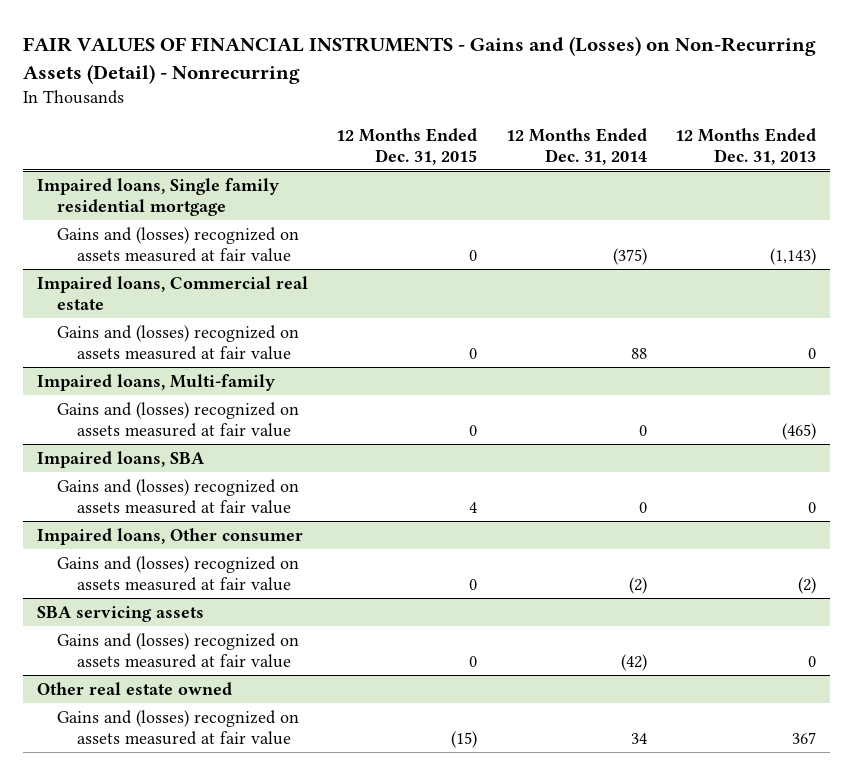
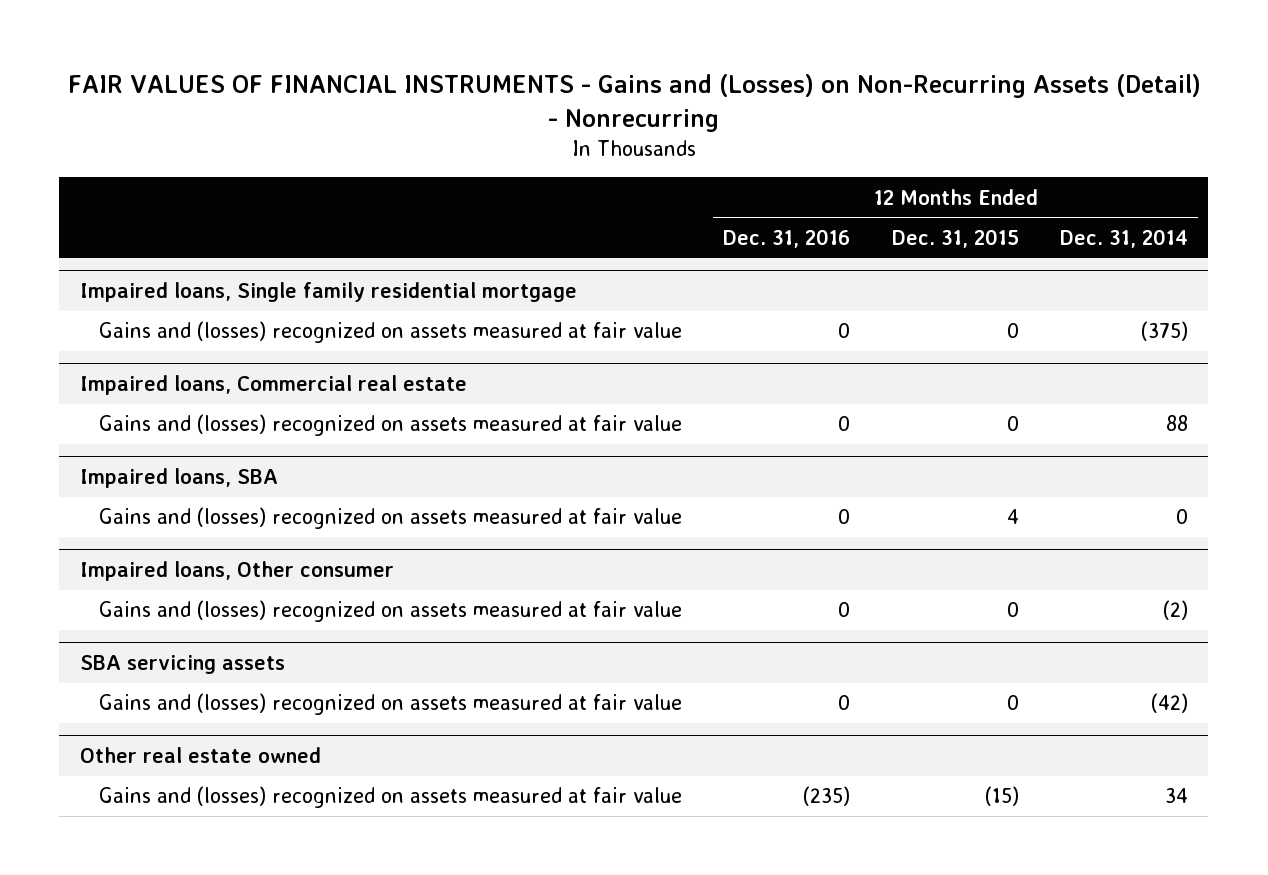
[675,127,817,165] 12 Months Ended Dec. 31, 2013 -> none
none -> [723,228,851,248] Dec. 31, 2016
[36,373,275,391] Impaired loans, Multi-family -> none
[56,401,299,437] Gains and (losses) recognized on assets measured at fair value -> none

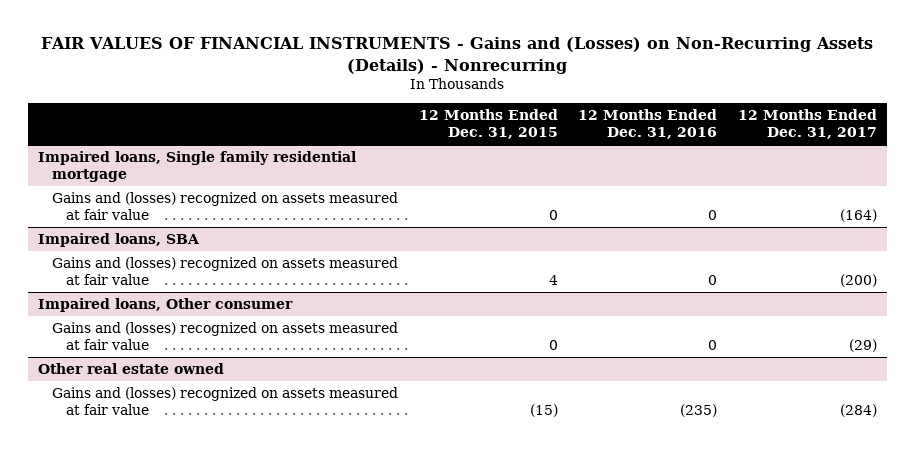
[67,73,1201,132] FAIR VALUES OF FINANCIAL INSTRUMENTS - Gains and (Losses) on Non-Recurring Assets (Detail) - Nonrecurring -> [41,37,874,74] FAIR VALUES OF FINANCIAL INSTRUMENTS - Gains and (Losses) on Non-Recurring Assets (Details) - Nonrecurring
[1059,228,1188,248] Dec. 31, 2014 -> none
none -> [737,109,877,140] 12 Months Ended Dec. 31, 2017
[79,375,467,396] Impaired loans, Commercial real estate -> none
[99,414,683,437] Gains and (losses) recognized on assets measured at fair value -> none
[79,655,285,675] SBA servicing assets -> none
[99,693,683,716] Gains and (losses) recognized on assets measured at fair value -> none

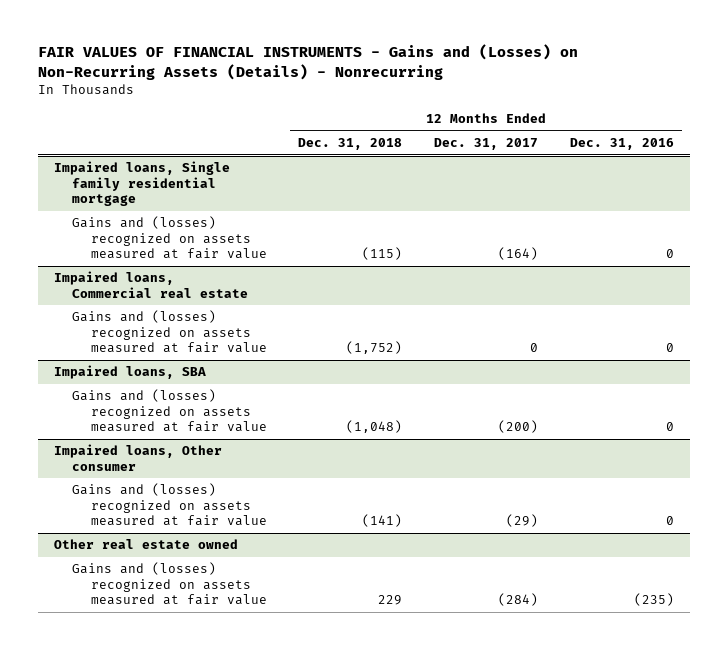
[418,109,558,140] 12 Months Ended Dec. 31, 2015 -> none
none -> [298,137,403,150] Dec. 31, 2018
none -> [53,271,249,298] Impaired loans, Commercial real estate
none -> [72,310,267,354] Gains and (losses) recognized on assets measured at fair value

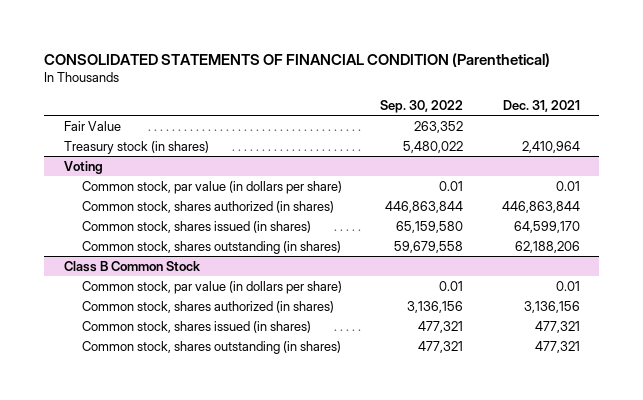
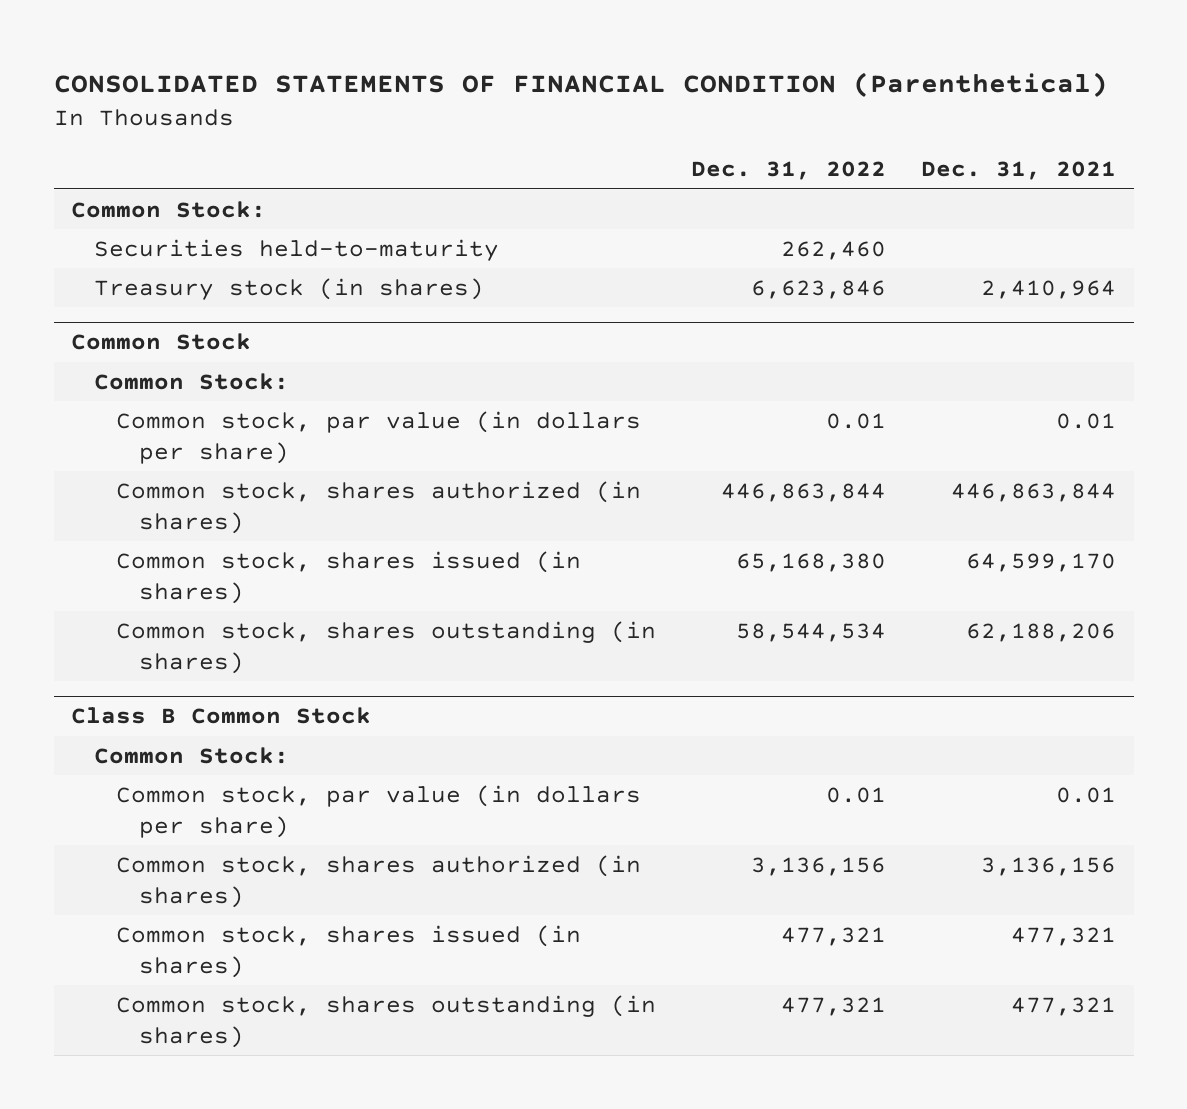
[380,99,464,113] Sep. 30, 2022 -> none
none -> [691,161,887,181] Dec. 31, 2022
none -> [71,200,267,218] Common Stock:
[63,120,121,131] Fair Value -> [93,238,499,261] Securities held-to-maturity
[63,160,103,174] Voting -> [71,333,252,351] Common Stock
none -> [93,372,289,390] Common Stock:
none -> [93,746,289,764] Common Stock:

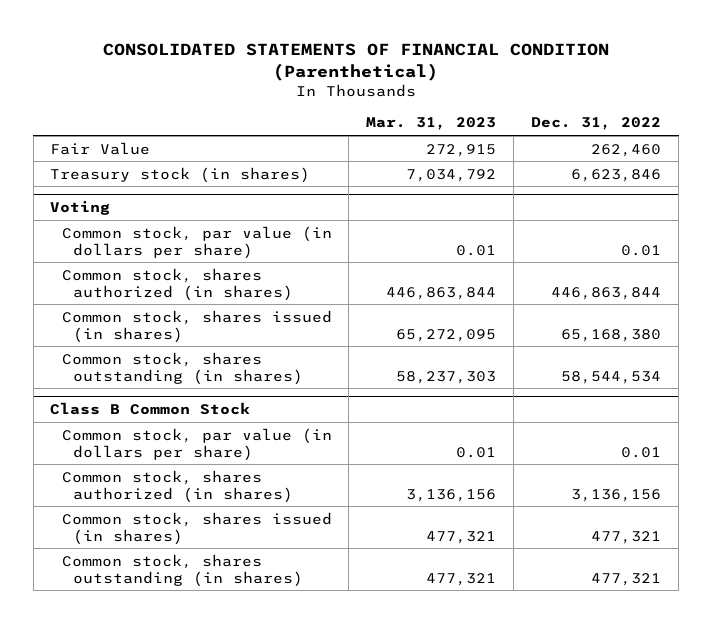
[921,161,1117,181] Dec. 31, 2021 -> none
none -> [366,117,497,131] Mar. 31, 2023
[71,200,267,218] Common Stock: -> none
[93,238,499,261] Securities held-to-maturity -> [50,141,151,155] Fair Value
[93,372,289,390] Common Stock: -> none
[71,333,252,351] Common Stock -> [50,200,111,216] Voting
[93,746,289,764] Common Stock: -> none

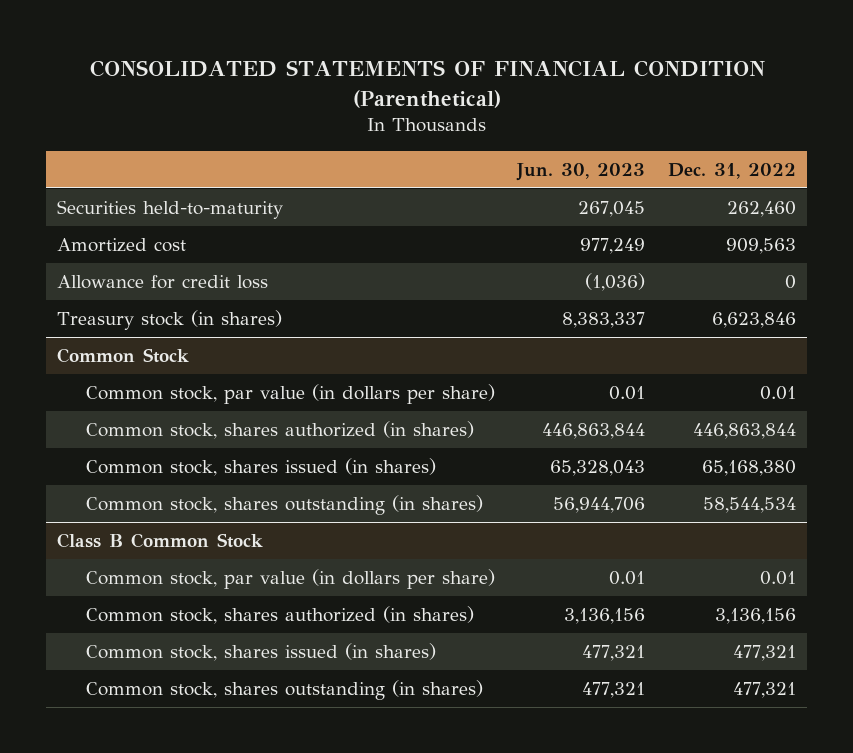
[366,117,497,131] Mar. 31, 2023 -> none
none -> [516,162,646,181] Jun. 30, 2023
[50,141,151,155] Fair Value -> [57,200,284,220] Securities held-to-maturity
none -> [57,238,187,253] Amortized cost
none -> [57,275,269,290] Allowance for credit loss
[50,200,111,216] Voting -> [57,348,190,364] Common Stock

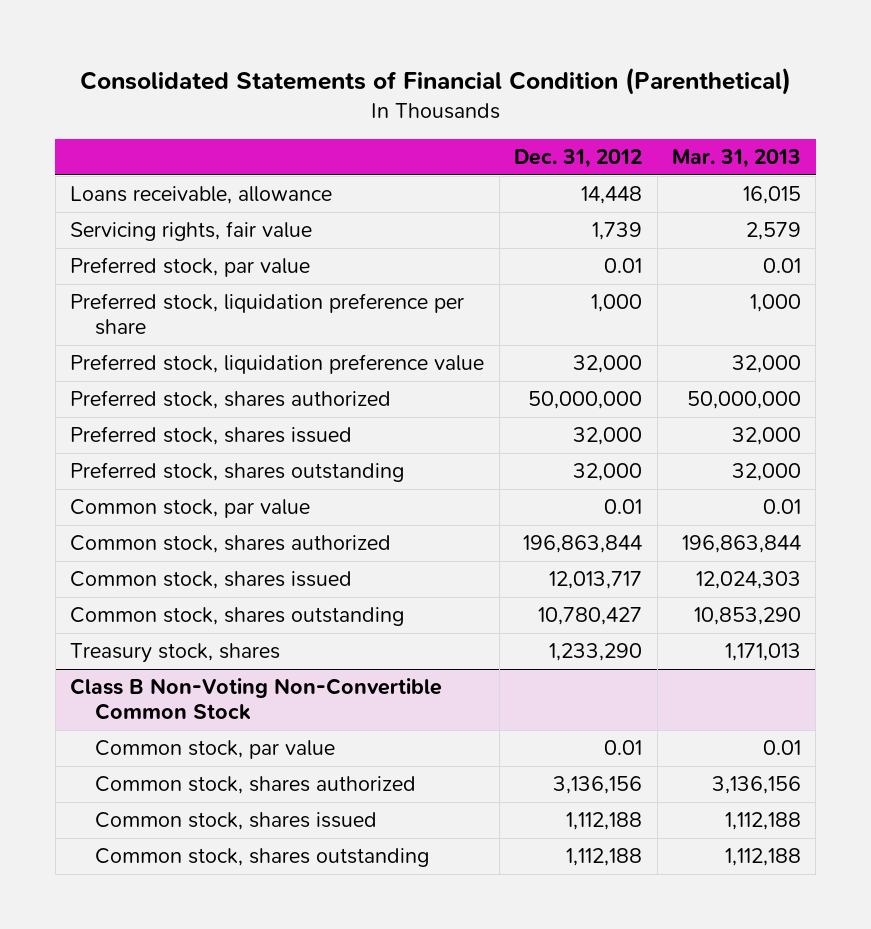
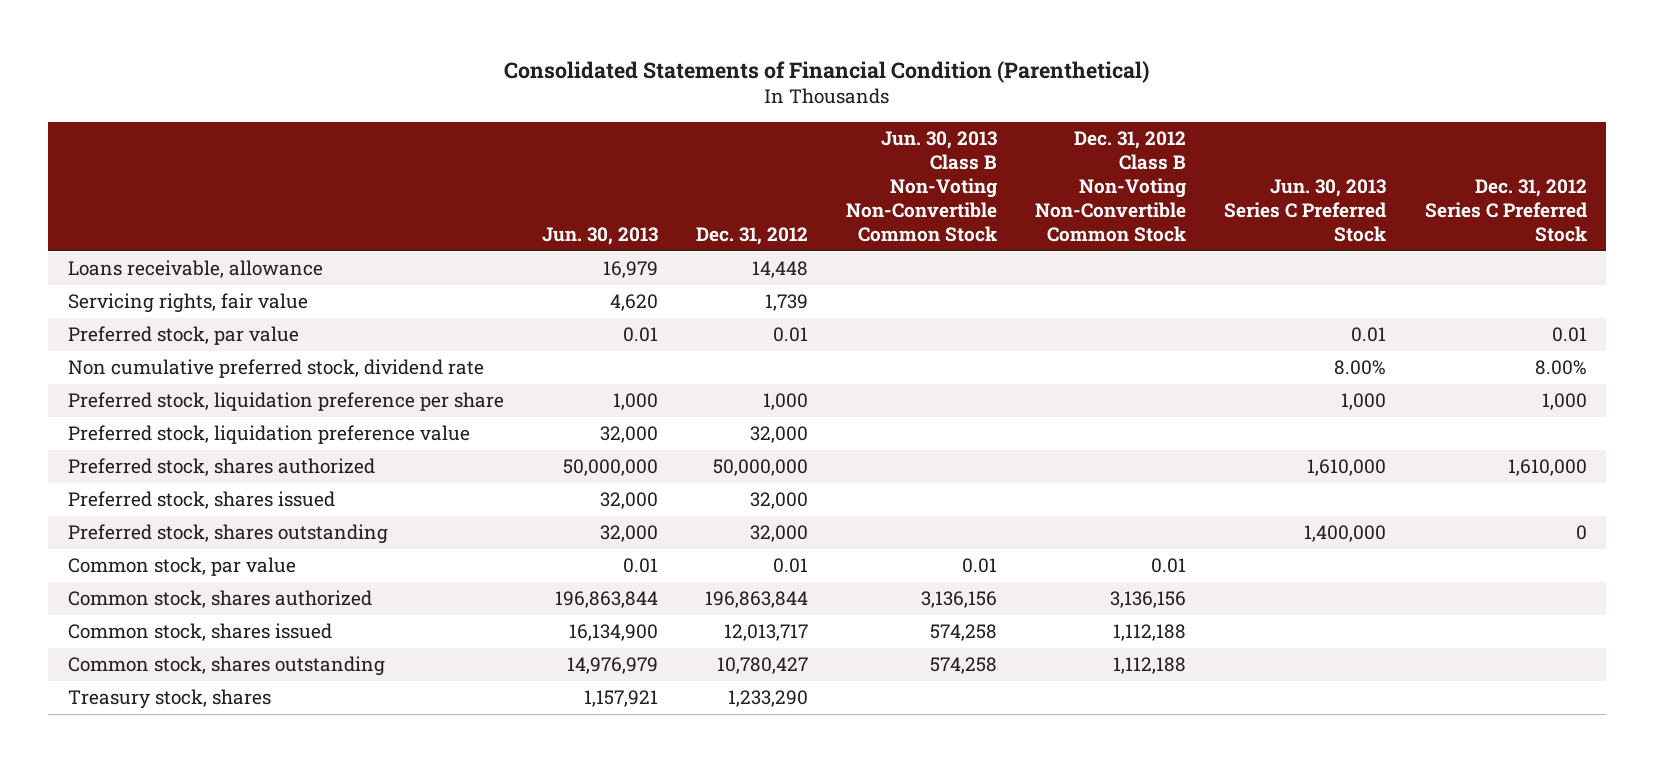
[672,149,802,169] Mar. 31, 2013 -> none
none -> [541,226,658,245] Jun. 30, 2013
none -> [846,131,998,242] Jun. 30, 2013 Class B Non-Voting Non-Convertible Common Stock
none -> [1035,131,1187,242] Dec. 31, 2012 Class B Non-Voting Non-Convertible Common Stock
none -> [1224,179,1387,242] Jun. 30, 2013 Series C Preferred Stock
none -> [1424,179,1587,242] Dec. 31, 2012 Series C Preferred Stock
none -> [67,359,484,379] Non cumulative preferred stock, dividend rate
[70,678,443,721] Class B Non-Voting Non-Convertible Common Stock -> none
[94,740,335,760] Common stock, par value -> none
[94,776,416,795] Common stock, shares authorized -> none
[94,812,377,831] Common stock, shares issued -> none
[94,848,429,868] Common stock, shares outstanding -> none

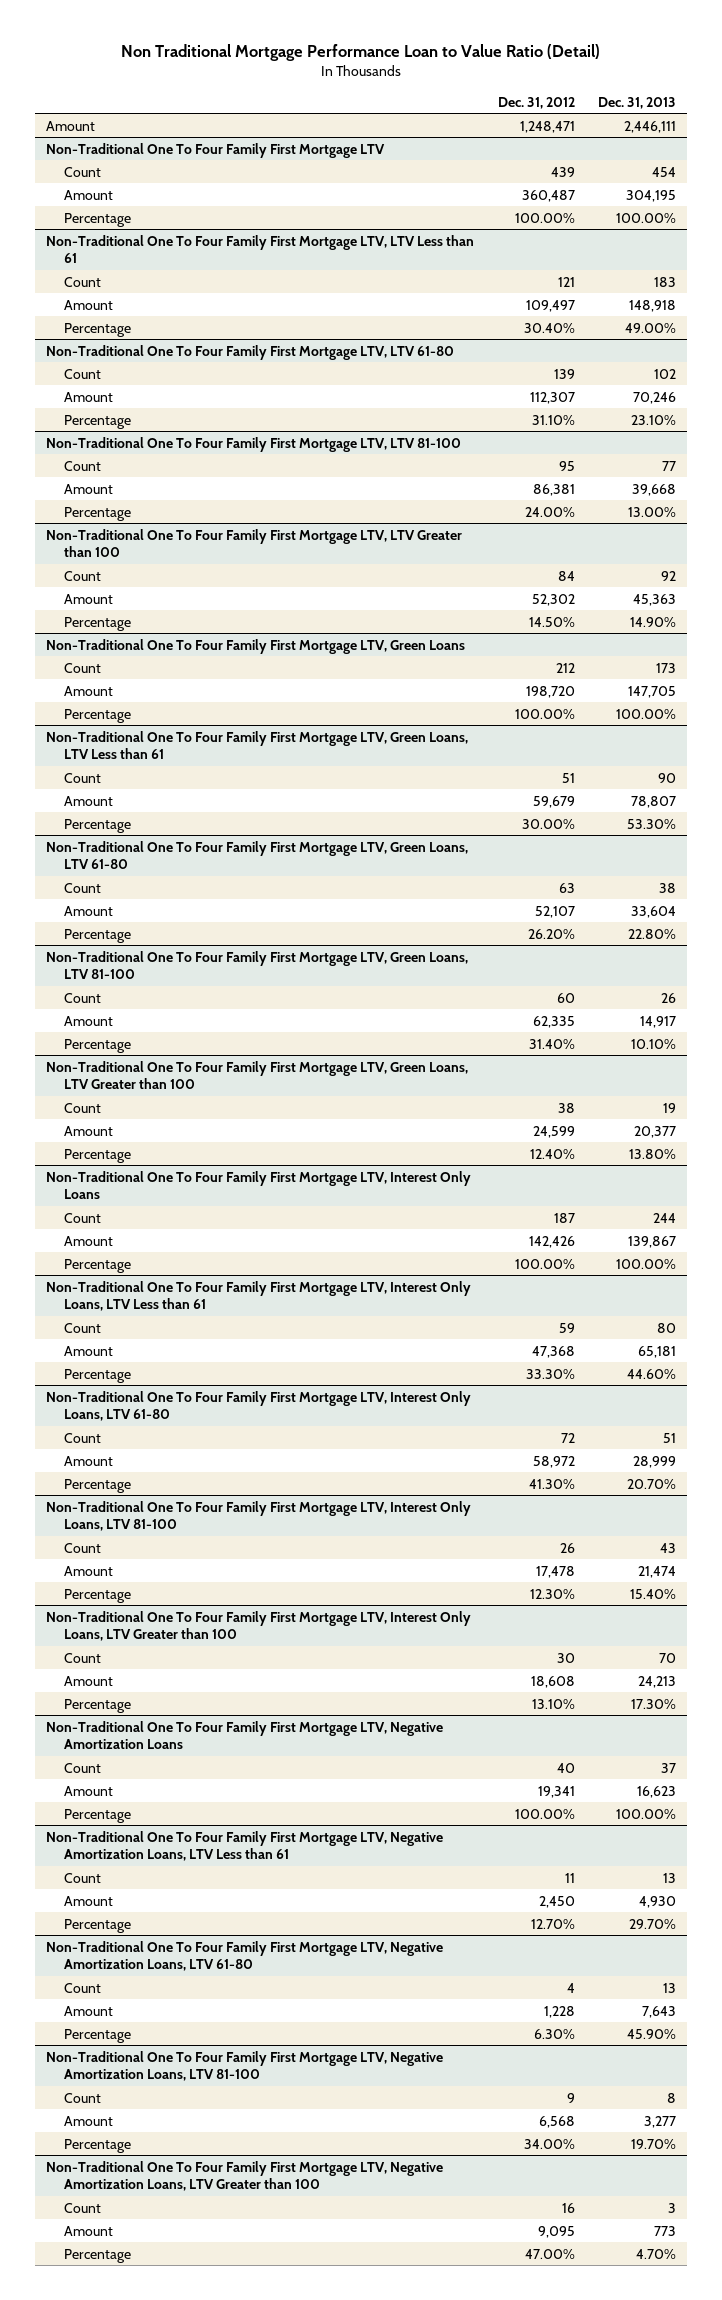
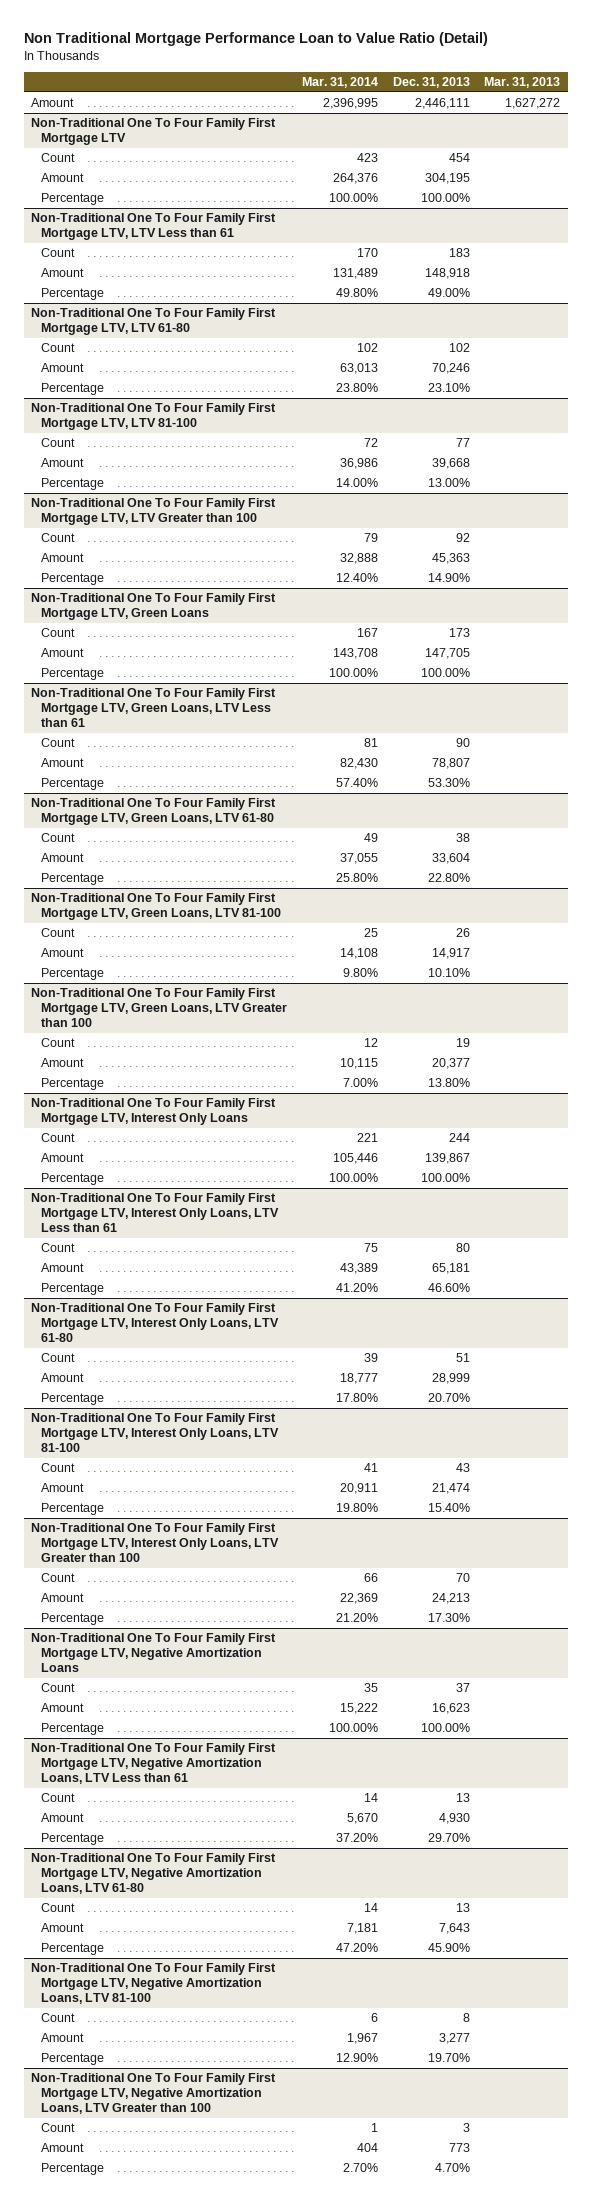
[497,96,575,109] Dec. 31, 2012 -> none
none -> [301,77,378,89] Mar. 31, 2014
none -> [484,77,561,89] Mar. 31, 2013
[626,1368,676,1379] 44.60% -> [427,1283,470,1293] 46.60%

